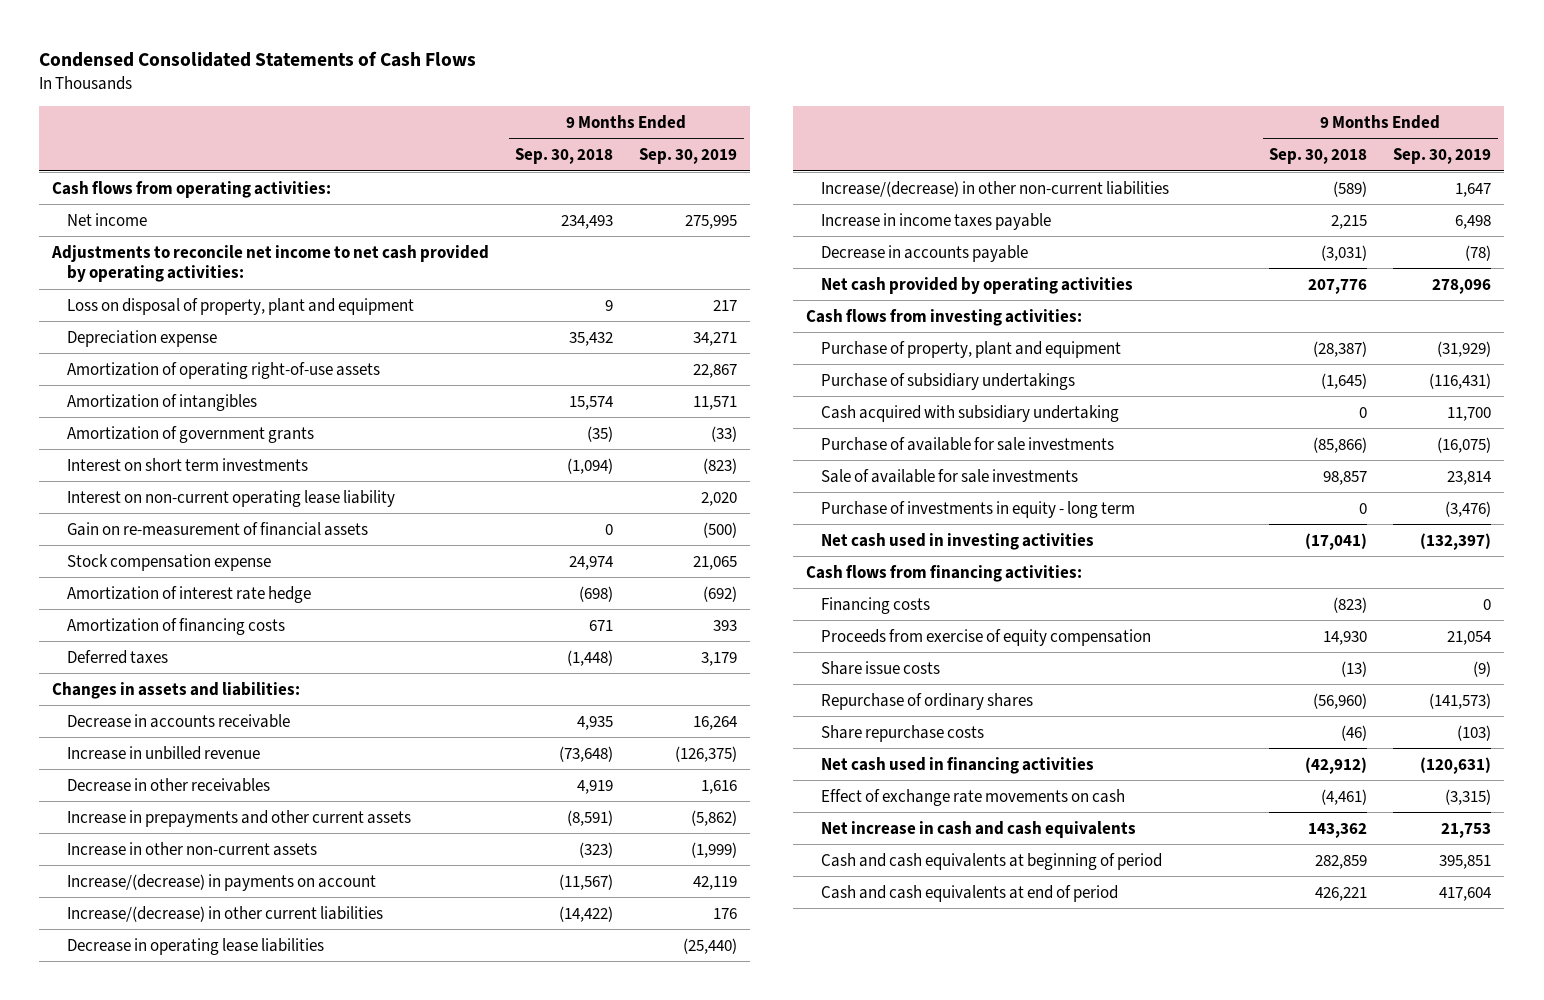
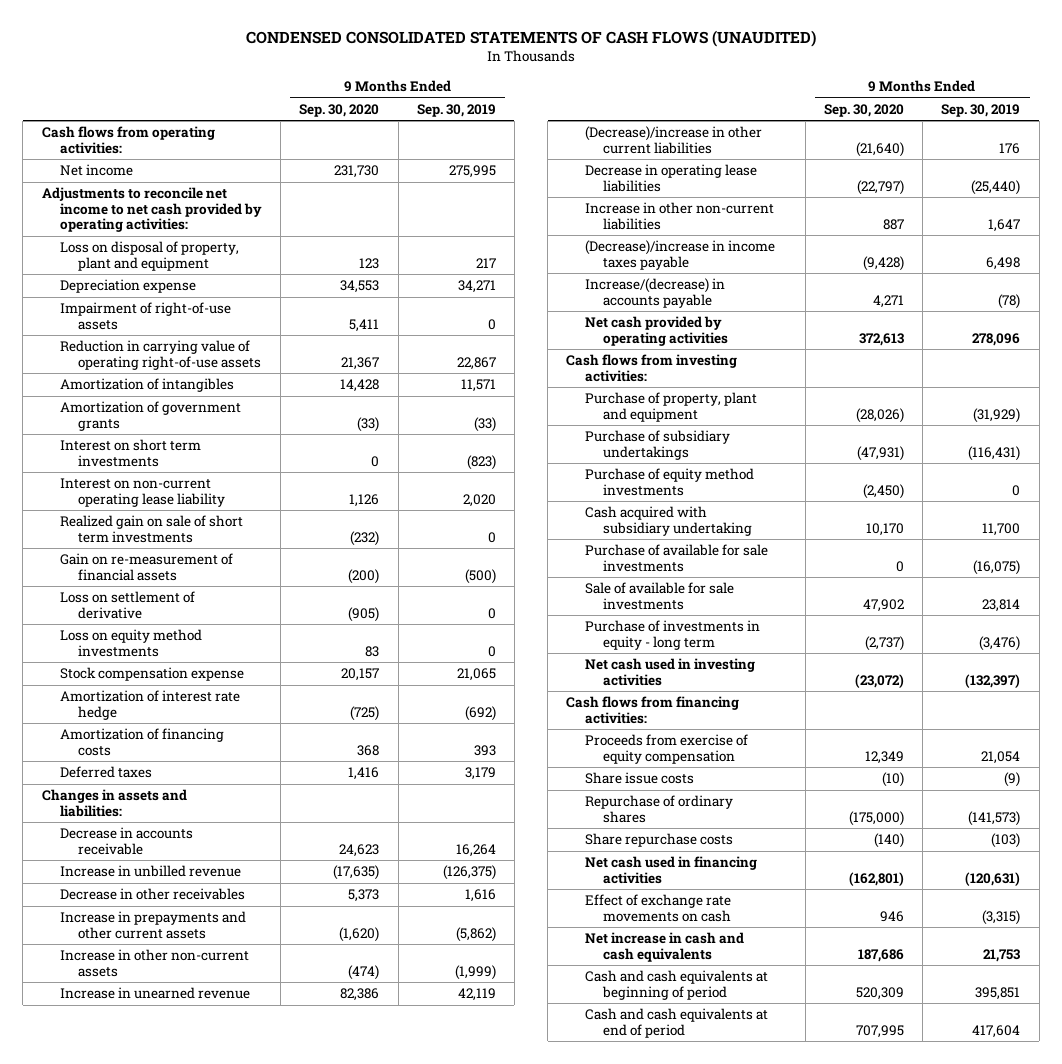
[39,50,477,67] Condensed Consolidated Statements of Cash Flows -> [245,30,816,48] CONDENSED CONSOLIDATED STATEMENTS OF CASH FLOWS (UNAUDITED)
[515,148,614,165] Sep. 30, 2018 -> none
none -> [299,103,380,117] Sep. 30, 2020
none -> [59,302,231,330] Impairment of right-of-use assets
[66,361,380,379] Amortization of operating right-of-use assets -> [59,340,262,370] Reduction in carrying value of operating right-of-use assets
none -> [59,515,243,543] Realized gain on sale of short term investments
none -> [59,591,195,619] Loss on settlement of derivative
none -> [59,629,202,657] Loss on equity method investments
[66,873,376,891] Increase/(decrease) in payments on account -> [59,987,250,1000] Increase in unearned revenue
[66,905,383,922] Increase/(decrease) in other current liabilities -> [584,126,762,154] (Decrease)/increase in other current liabilities
[820,180,1169,197] Increase/(decrease) in other non-current liabilities -> [584,202,774,230] Increase in other non-current liabilities
[820,212,1051,230] Increase in income taxes payable -> [584,240,775,270] (Decrease)/increase in income taxes payable
[820,244,1028,262] Decrease in accounts payable -> [584,278,725,308] Increase/(decrease) in accounts payable
none -> [584,468,754,496] Purchase of equity method investments
[820,596,930,614] Financing costs -> none

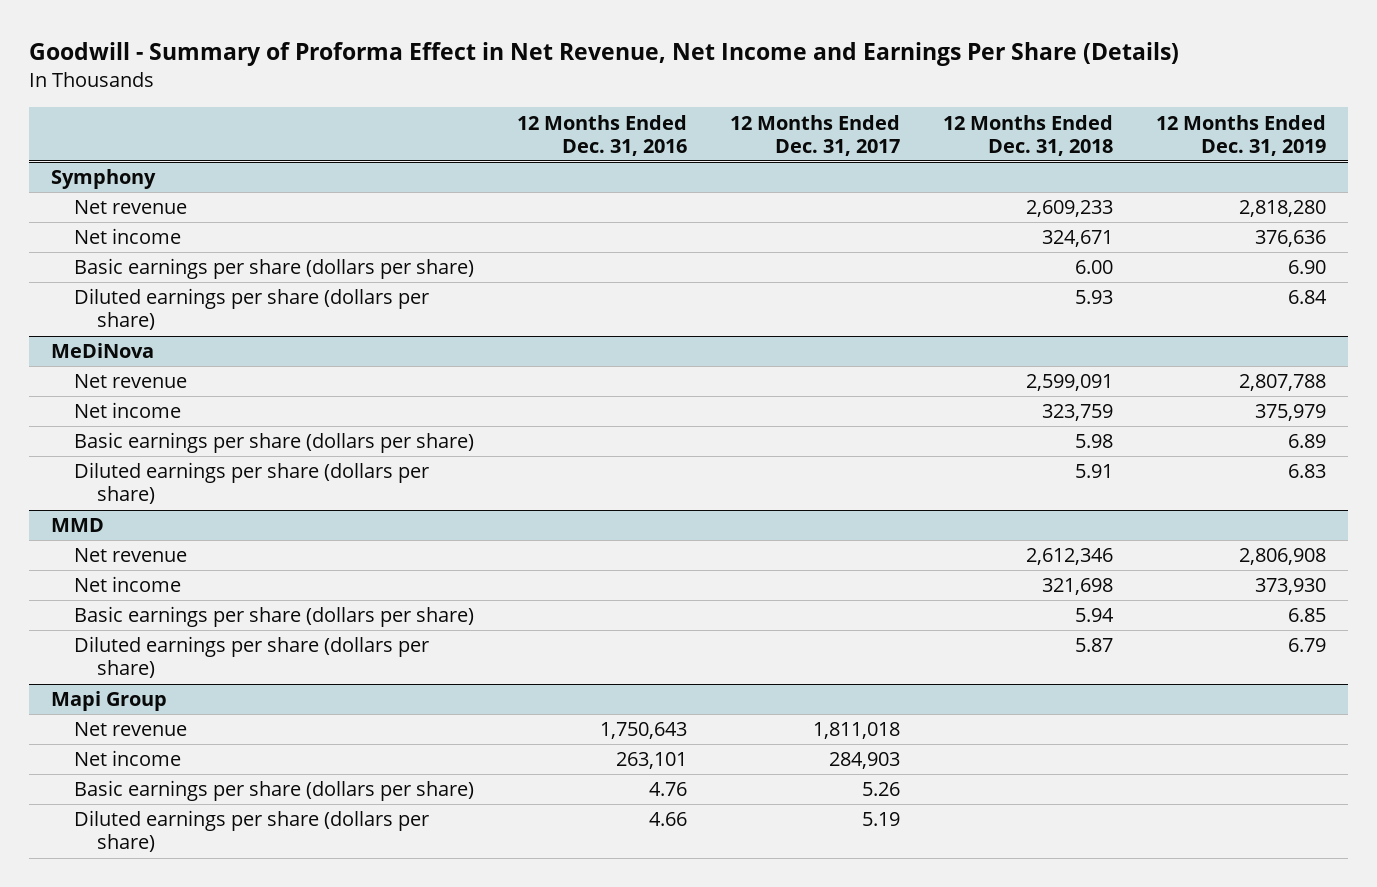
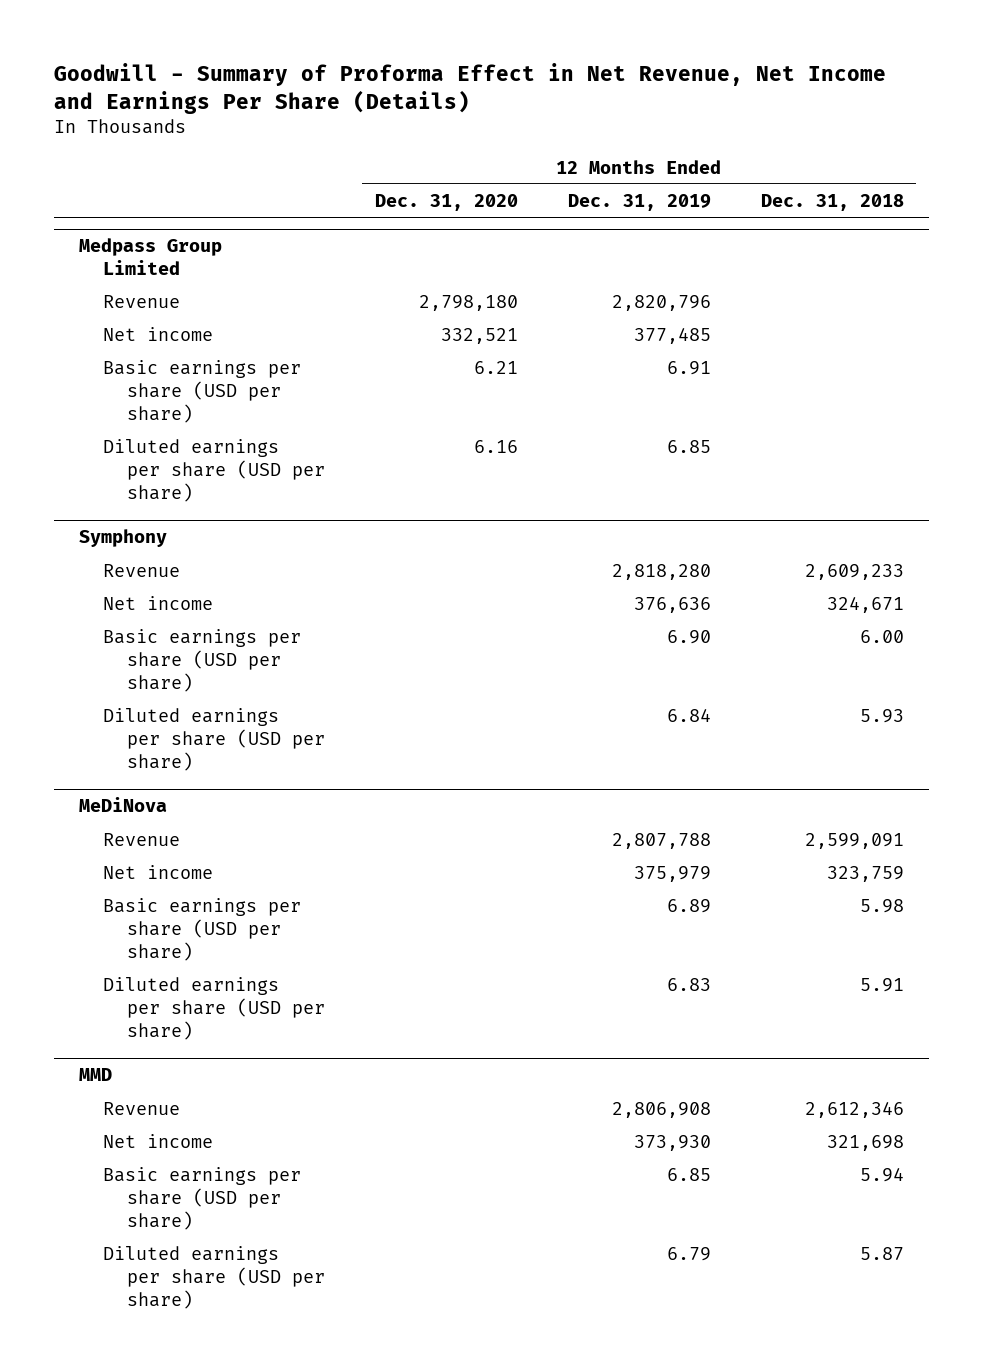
[516,114,687,156] 12 Months Ended Dec. 31, 2016 -> none
[730,114,901,156] 12 Months Ended Dec. 31, 2017 -> none
none -> [374,193,518,211] Dec. 31, 2020
none -> [78,238,222,276] Medpass Group Limited
none -> [102,294,180,308] Revenue
none -> [102,326,213,341] Net income
none -> [102,359,301,423] Basic earnings per share (USD per share)
none -> [102,438,325,502] Diluted earnings per share (USD per share)
[73,200,187,215] Net revenue -> [102,563,180,577] Revenue
[73,258,474,280] Basic earnings per share (dollars per share) -> [102,628,301,692] Basic earnings per share (USD per share)
[73,288,429,331] Diluted earnings per share (dollars per share) -> [102,707,325,771] Diluted earnings per share (USD per share)
[73,374,187,389] Net revenue -> [102,832,180,846] Revenue
[73,432,474,454] Basic earnings per share (dollars per share) -> [102,897,301,961] Basic earnings per share (USD per share)
[73,462,429,505] Diluted earnings per share (dollars per share) -> [102,976,325,1040] Diluted earnings per share (USD per share)
[73,548,187,563] Net revenue -> [102,1101,180,1115] Revenue
[50,691,167,712] Mapi Group -> none
[73,722,187,737] Net revenue -> none
[73,750,181,767] Net income -> none
[73,780,474,802] Basic earnings per share (dollars per share) -> none
[73,810,429,853] Diluted earnings per share (dollars per share) -> none
[73,606,474,628] Basic earnings per share (dollars per share) -> [102,1166,301,1230] Basic earnings per share (USD per share)
[73,636,429,679] Diluted earnings per share (dollars per share) -> [102,1245,325,1309] Diluted earnings per share (USD per share)

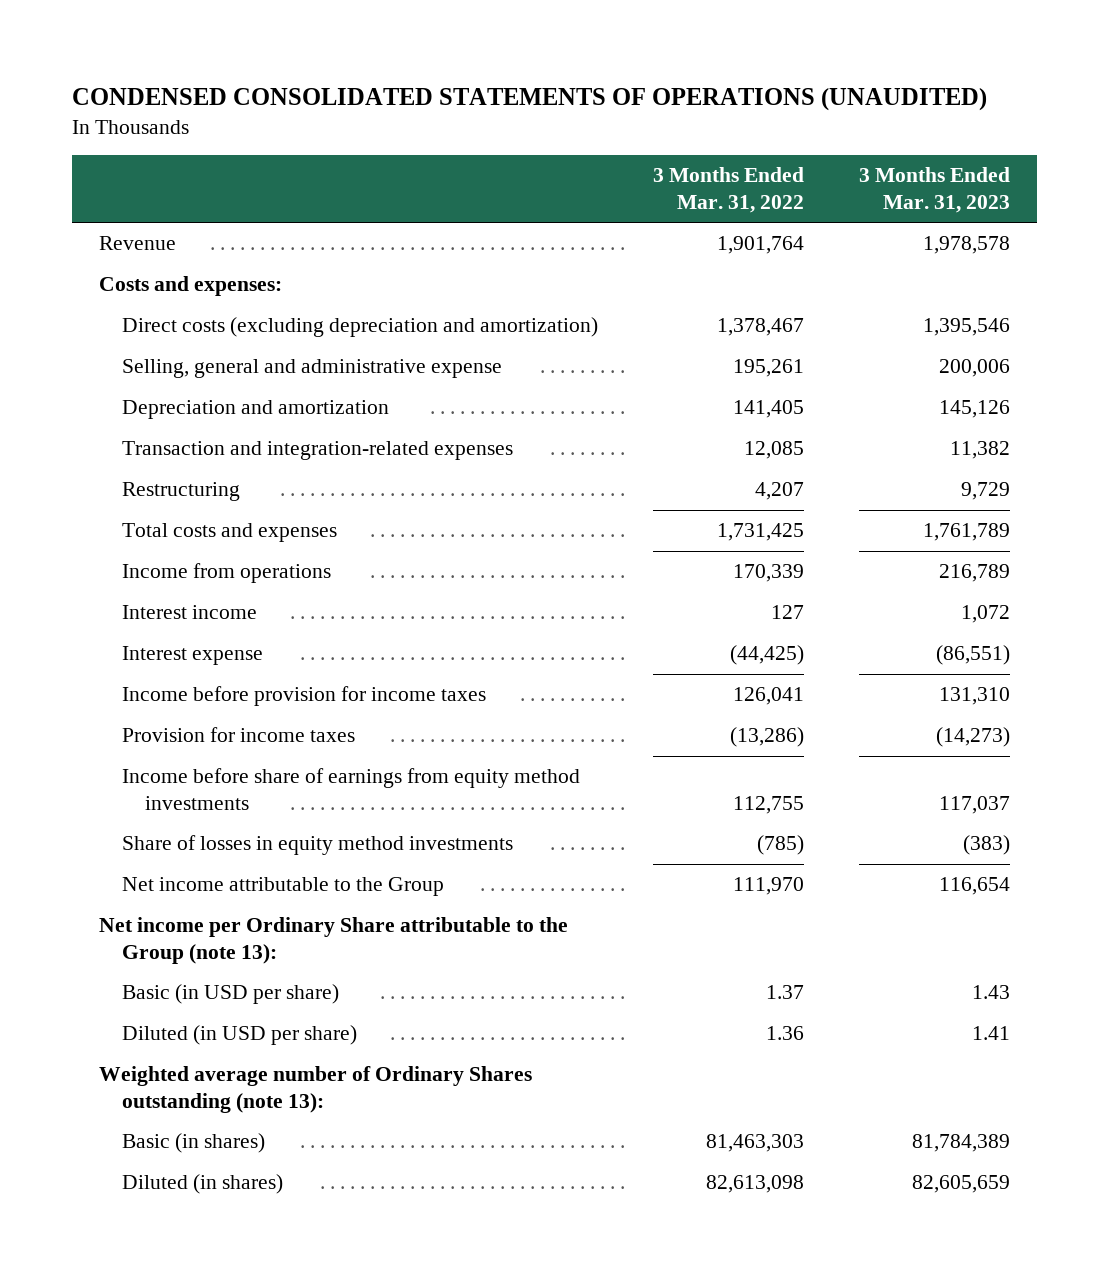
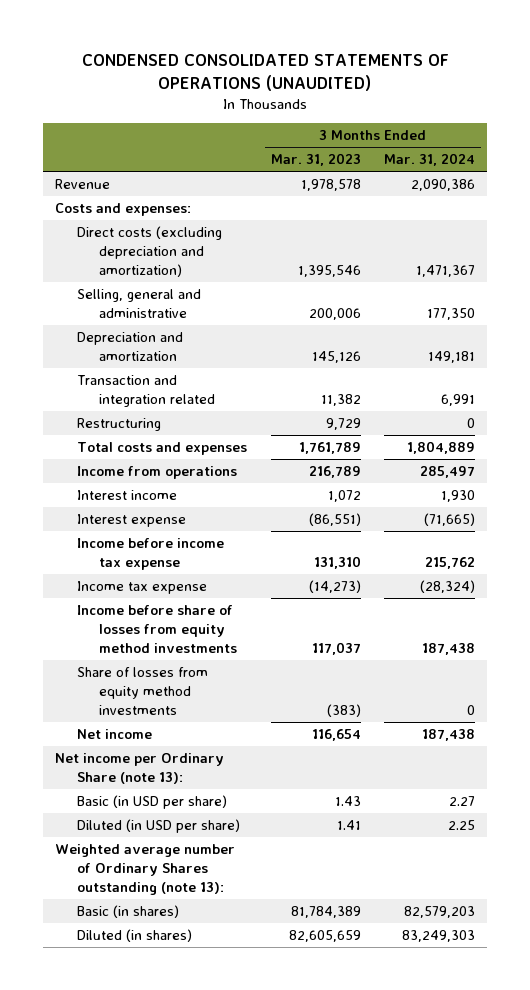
[652,167,804,213] 3 Months Ended Mar. 31, 2022 -> none
none -> [384,153,476,167] Mar. 31, 2024
[122,359,503,379] Selling, general and administrative expense -> [77,289,202,318] Selling, general and administrative
[122,441,514,461] Transaction and integration-related expenses -> [77,375,216,407] Transaction and integration related
[122,686,487,707] Income before provision for income taxes -> [77,538,225,570] Income before income tax expense
[122,727,356,743] Provision for income taxes -> [77,581,208,595] Income tax expense
[122,768,581,810] Income before share of earnings from equity method investments -> [77,605,238,653] Income before share of losses from equity method investments
[122,835,514,856] Share of losses in equity method investments -> [77,667,209,715] Share of losses from equity method investments
[122,877,445,897] Net income attributable to the Group -> [77,729,153,740] Net income
[99,917,569,964] Net income per Ordinary Share attributable to the Group (note 13): -> [55,753,225,784] Net income per Ordinary Share (note 13):

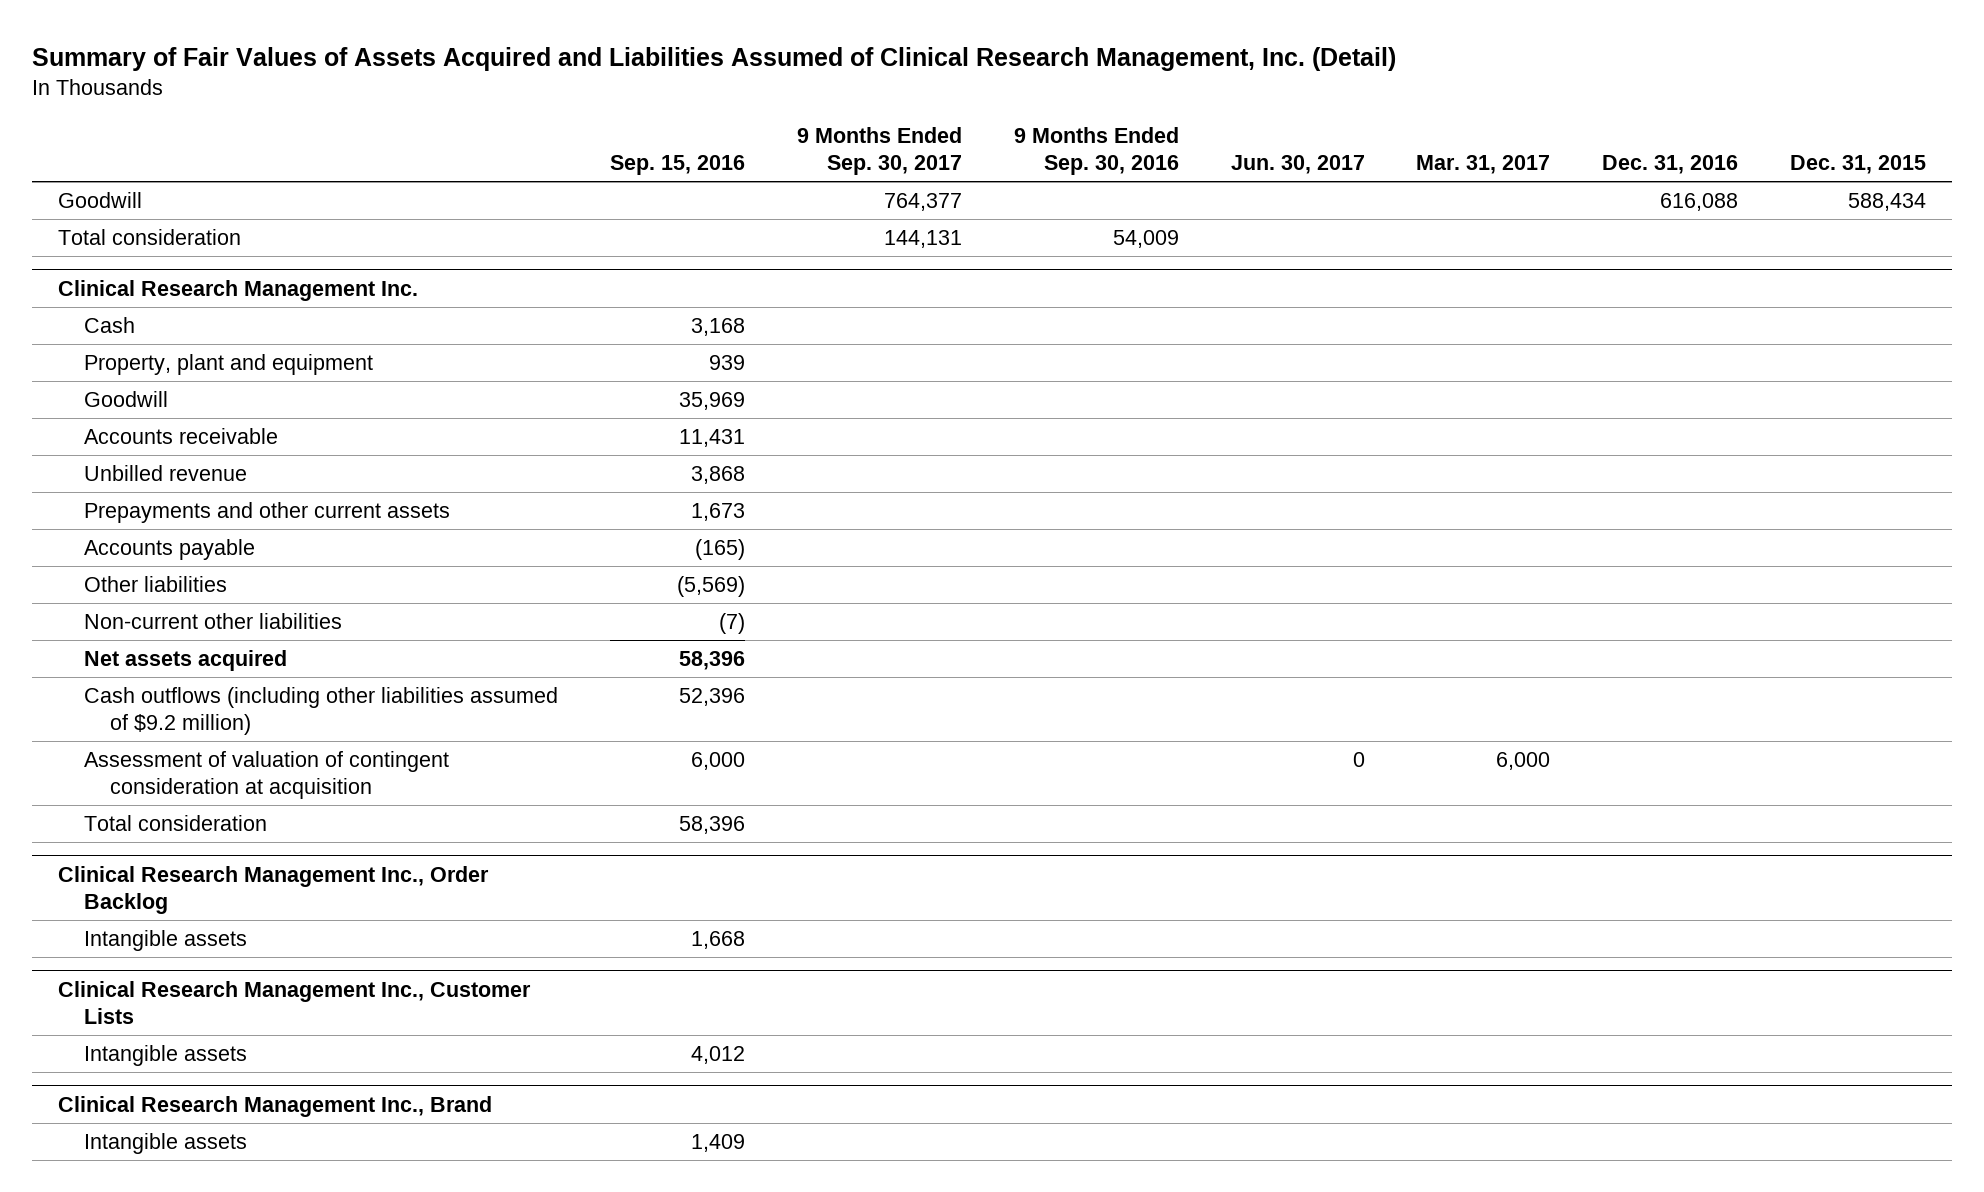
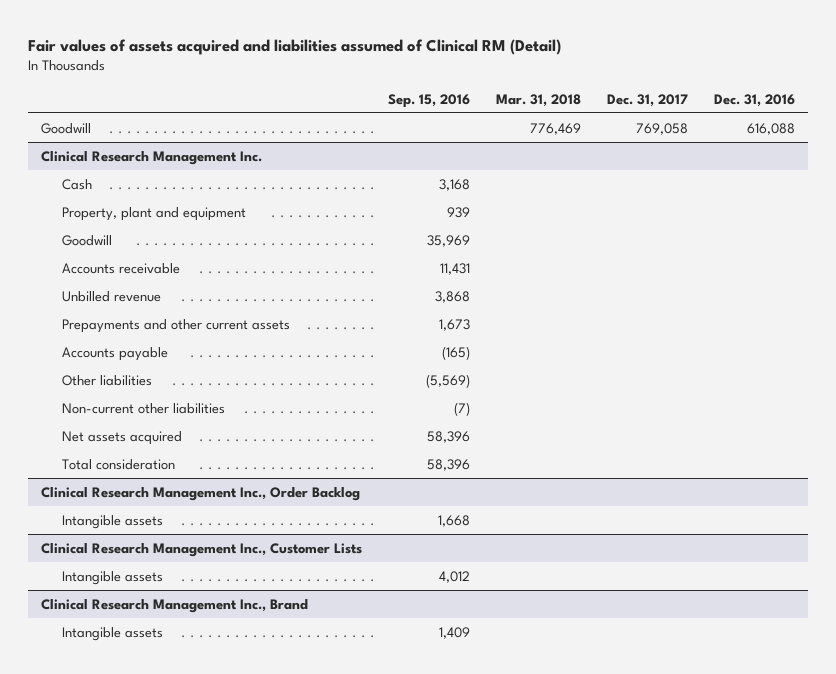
[32,46,1397,71] Summary of Fair Values of Assets Acquired and Liabilities Assumed of Clinical Research Management, Inc. (Detail) -> [28,38,562,55] Fair values of assets acquired and liabilities assumed of Clinical RM (Detail)
[796,127,962,176] 9 Months Ended Sep. 30, 2017 -> none
[1013,127,1179,176] 9 Months Ended Sep. 30, 2016 -> none
[1230,155,1365,175] Jun. 30, 2017 -> none
[1416,155,1551,175] Mar. 31, 2017 -> none
[1790,155,1927,175] Dec. 31, 2015 -> none
none -> [496,93,582,107] Mar. 31, 2018
none -> [607,93,689,107] Dec. 31, 2017
[58,229,242,246] Total consideration -> none
[84,687,559,736] Cash outflows (including other liabilities assumed of $9.2 million) -> none
[84,751,450,800] Assessment of valuation of contingent consideration at acquisition -> none

